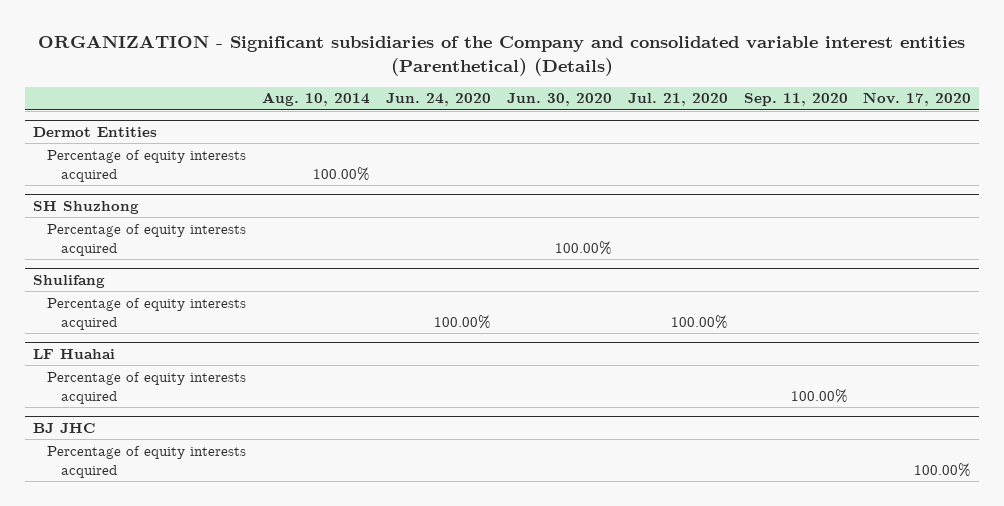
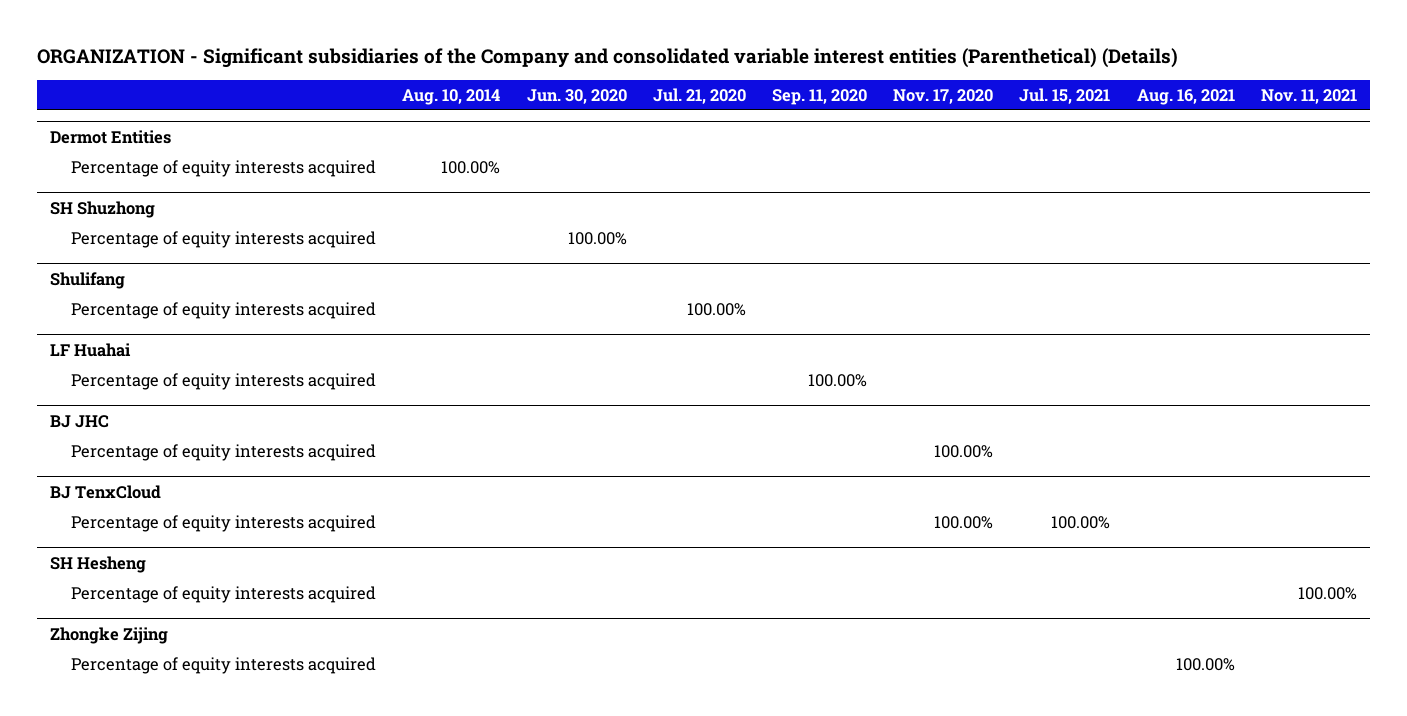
[385,93,491,107] Jun. 24, 2020 -> none
none -> [1019,87,1111,104] Jul. 15, 2021
none -> [1136,88,1235,105] Aug. 16, 2021
none -> [1260,88,1357,104] Nov. 11, 2021
none -> [50,484,162,499] BJ TenxCloud
none -> [71,515,377,533] Percentage of equity interests acquired
none -> [50,555,147,573] SH Hesheng
none -> [71,586,377,604] Percentage of equity interests acquired
none -> [50,626,169,644] Zhongke Zijing
none -> [71,657,377,675] Percentage of equity interests acquired

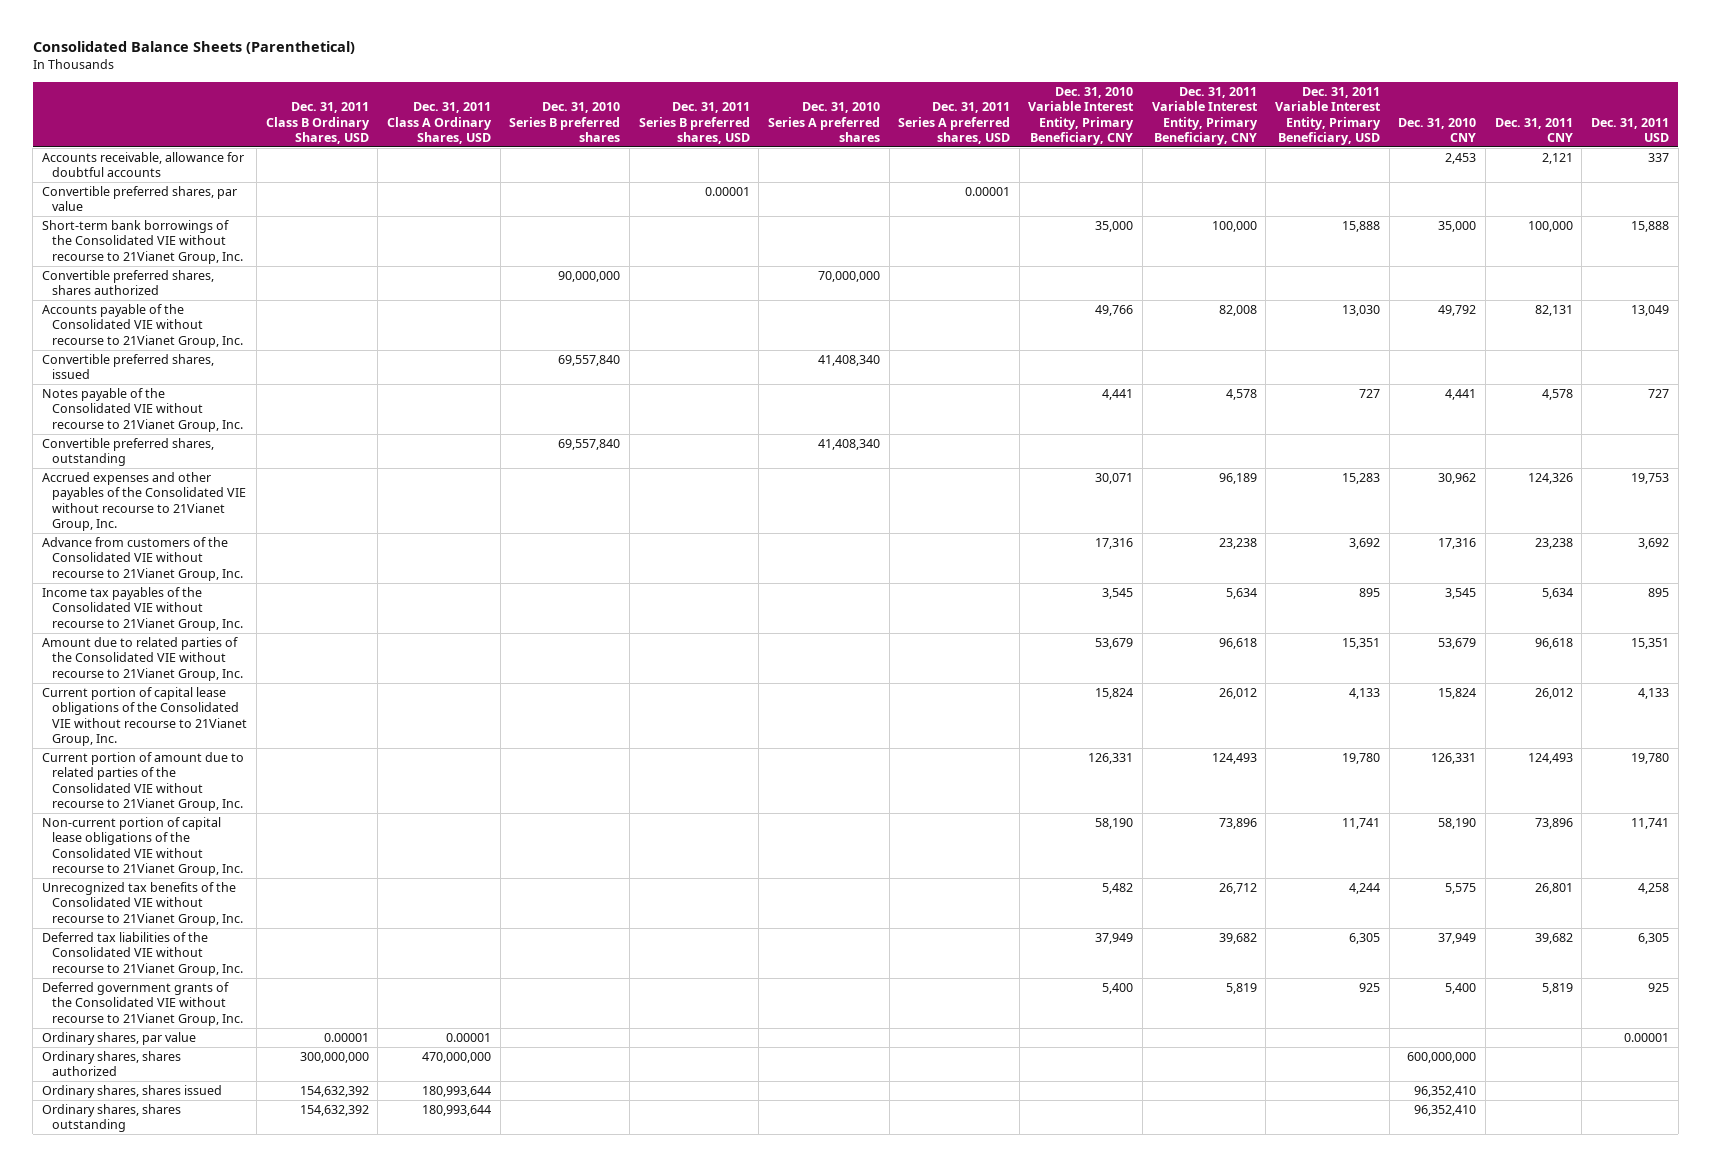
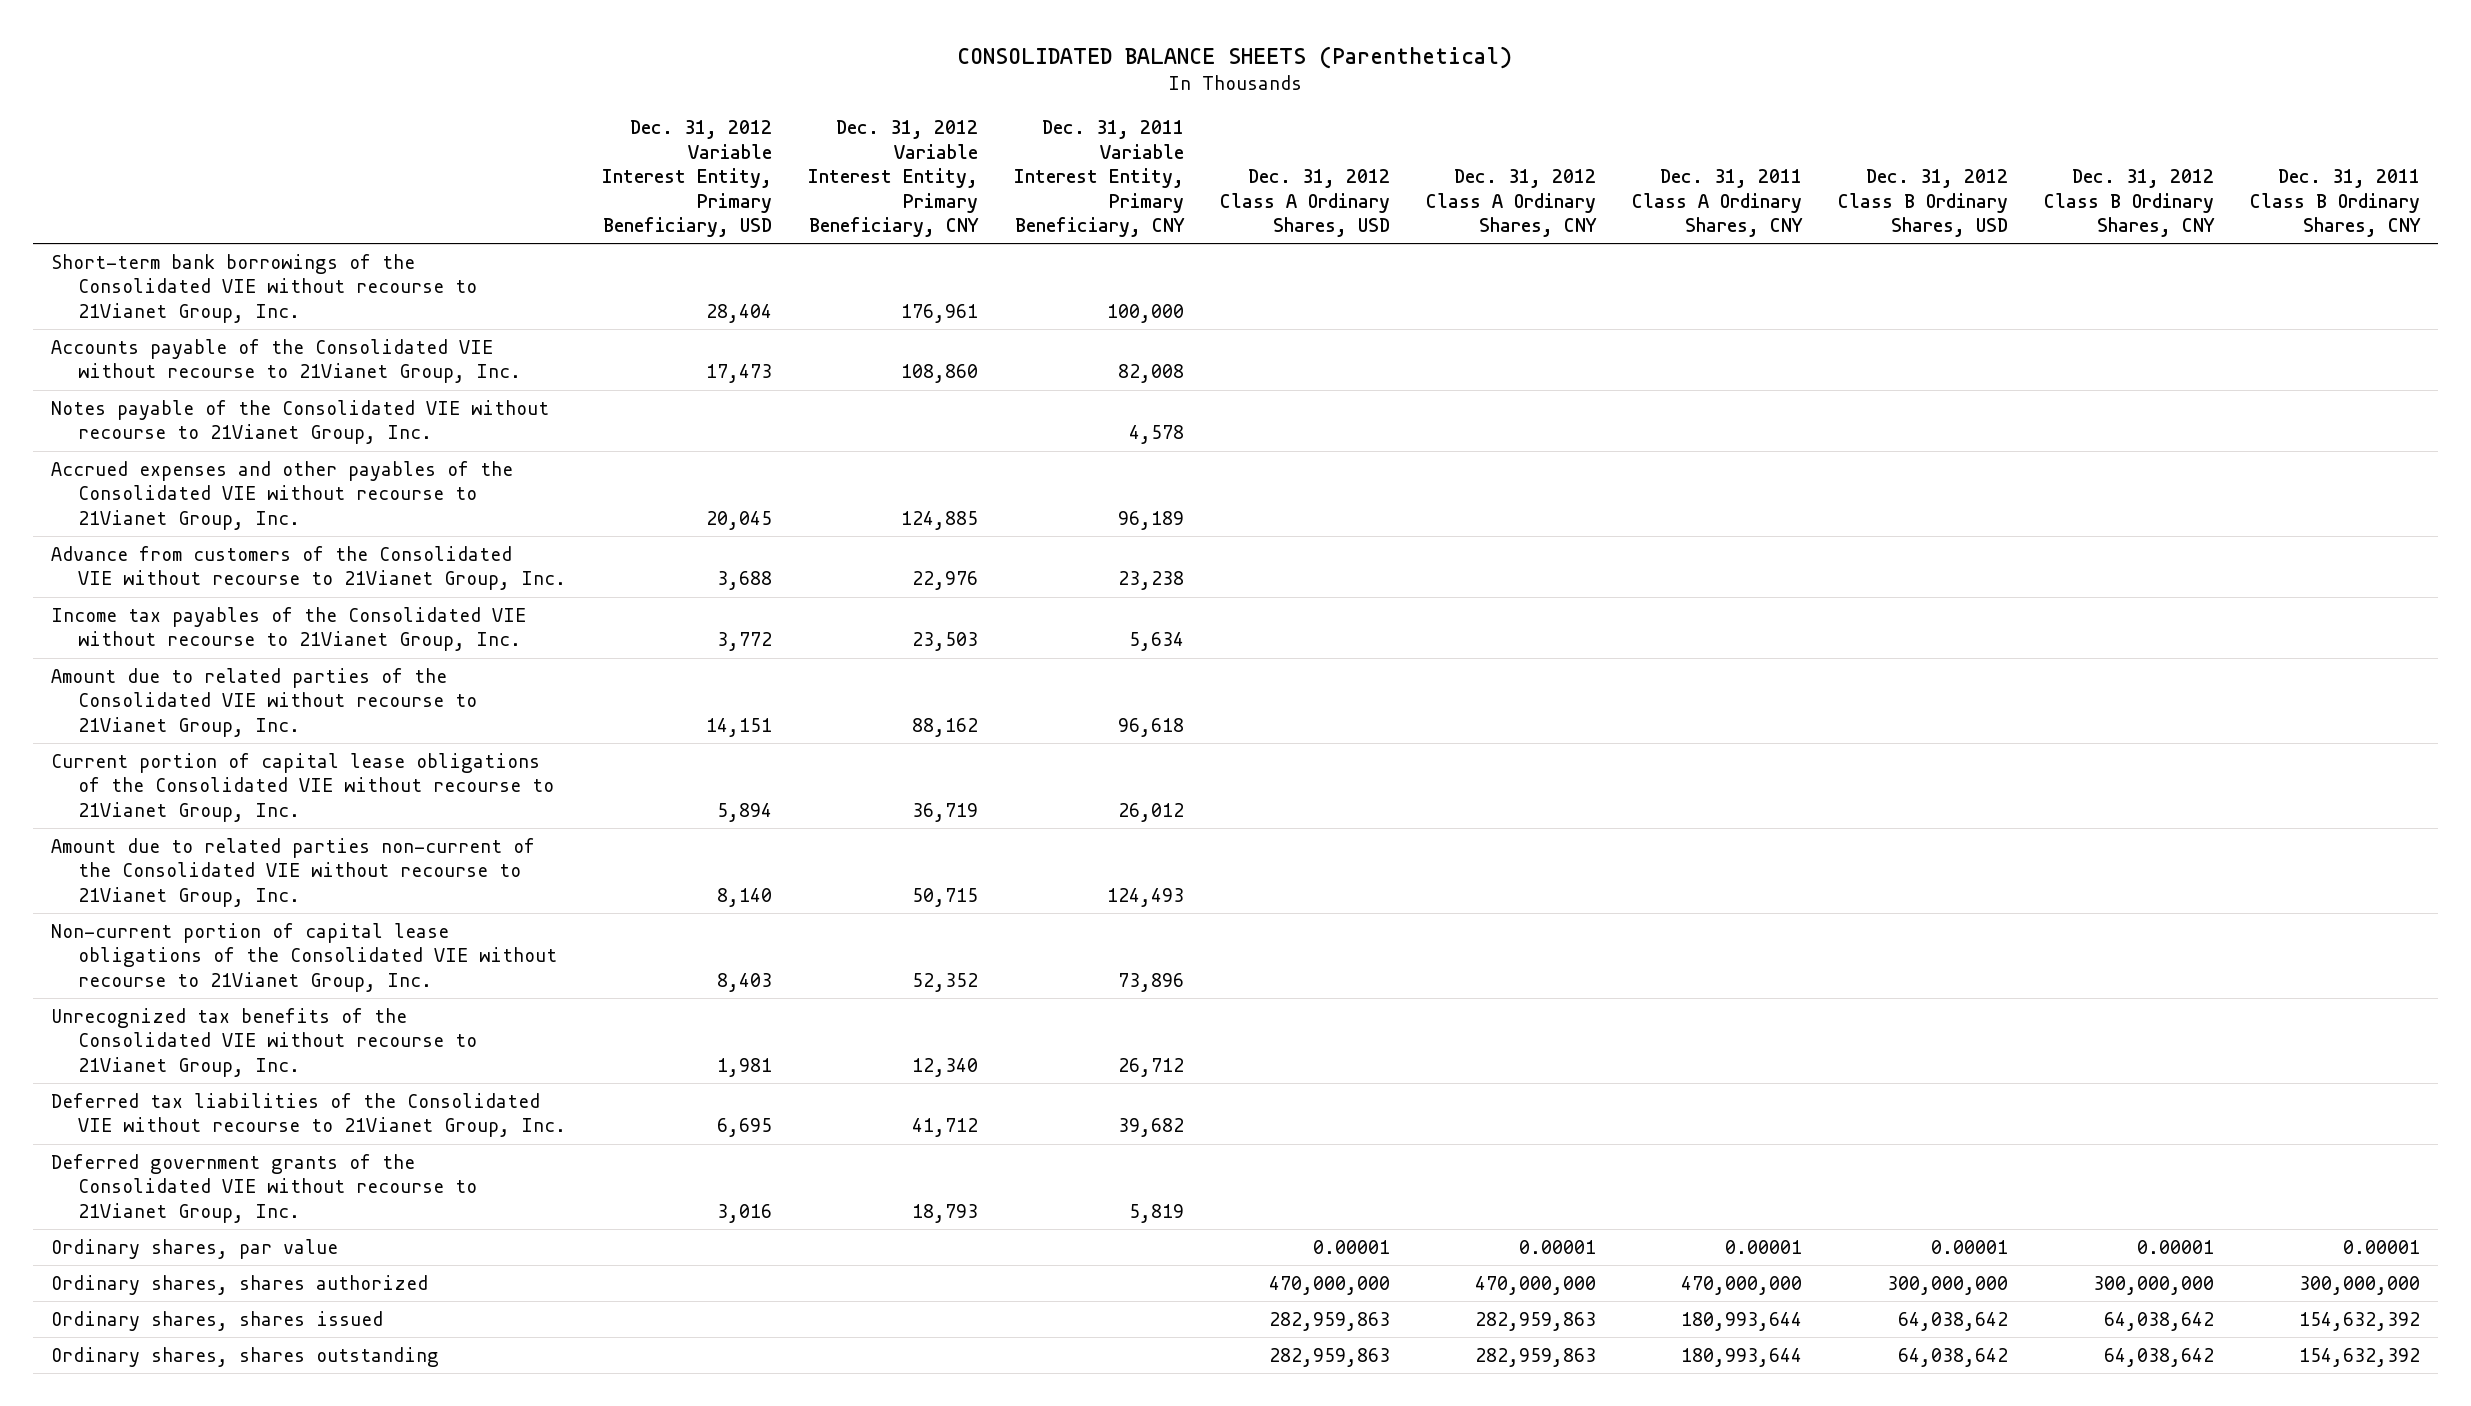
[32,41,355,55] Consolidated Balance Sheets (Parenthetical) -> [957,45,1513,69] CONSOLIDATED BALANCE SHEETS (Parenthetical)
[265,102,370,144] Dec. 31, 2011 Class B Ordinary Shares, USD -> none
[386,102,492,144] Dec. 31, 2011 Class A Ordinary Shares, USD -> none
[509,102,621,142] Dec. 31, 2010 Series B preferred shares -> none
[638,102,750,144] Dec. 31, 2011 Series B preferred shares, USD -> none
[767,102,880,142] Dec. 31, 2010 Series A preferred shares -> none
[898,102,1011,144] Dec. 31, 2011 Series A preferred shares, USD -> none
[1028,86,1135,145] Dec. 31, 2010 Variable Interest Entity, Primary Beneficiary, CNY -> none
[1275,86,1382,145] Dec. 31, 2011 Variable Interest Entity, Primary Beneficiary, USD -> none
[1398,117,1477,142] Dec. 31, 2010 CNY -> none
[1494,117,1573,142] Dec. 31, 2011 CNY -> none
[1591,117,1670,142] Dec. 31, 2011 USD -> none
none -> [602,120,773,238] Dec. 31, 2012 Variable Interest Entity, Primary Beneficiary, USD
none -> [808,120,980,238] Dec. 31, 2012 Variable Interest Entity, Primary Beneficiary, CNY
none -> [1220,169,1391,238] Dec. 31, 2012 Class A Ordinary Shares, USD
none -> [1425,169,1597,238] Dec. 31, 2012 Class A Ordinary Shares, CNY
none -> [1631,169,1803,238] Dec. 31, 2011 Class A Ordinary Shares, CNY
none -> [1837,169,2008,238] Dec. 31, 2012 Class B Ordinary Shares, USD
none -> [2043,169,2215,238] Dec. 31, 2012 Class B Ordinary Shares, CNY
none -> [2249,169,2421,238] Dec. 31, 2011 Class B Ordinary Shares, CNY
[42,152,245,178] Accounts receivable, allowance for doubtful accounts -> none
[42,186,238,212] Convertible preferred shares, par value -> none
[42,270,215,296] Convertible preferred shares, shares authorized -> none
[42,354,215,380] Convertible preferred shares, issued -> none
[42,438,215,467] Convertible preferred shares, outstanding -> none
[42,752,245,811] Current portion of amount due to related parties of the Consolidated VIE without recourse to 21Vianet Group, Inc. -> [51,837,536,907] Amount due to related parties non-current of the Consolidated VIE without recourse to 21Vianet Group, Inc.

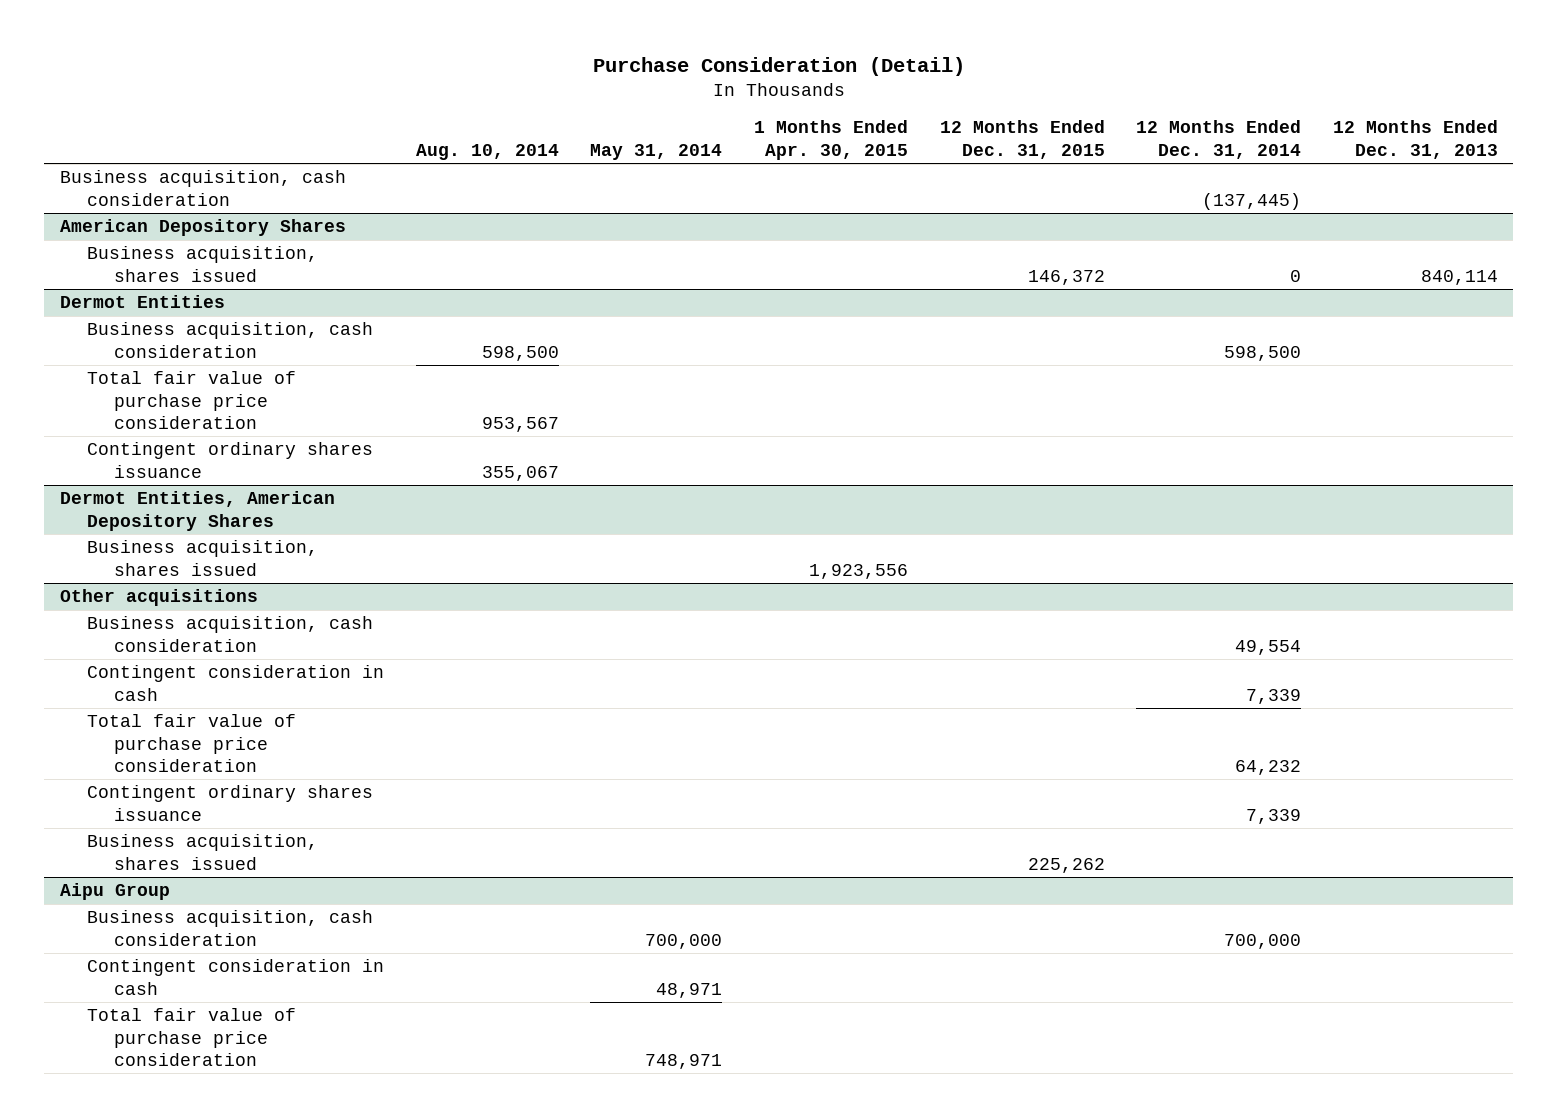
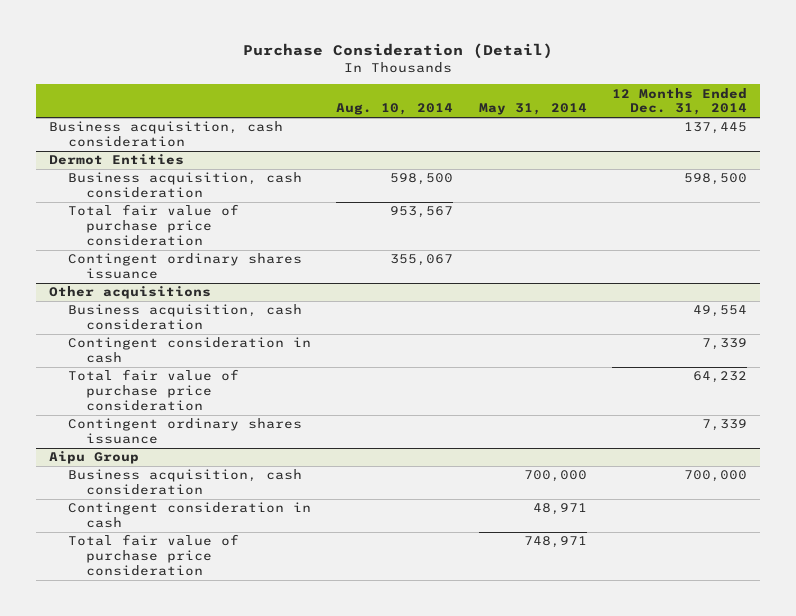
[753,120,908,160] 1 Months Ended Apr. 30, 2015 -> none
[939,120,1105,159] 12 Months Ended Dec. 31, 2015 -> none
[1332,120,1498,159] 12 Months Ended Dec. 31, 2013 -> none
[60,219,347,237] American Depository Shares -> none
[87,246,319,282] Business acquisition, shares issued -> none
[1202,192,1302,210] (137,445) -> [684,122,748,135] 137,445
[60,491,336,531] Dermot Entities, American Depository Shares -> none
[87,540,319,576] Business acquisition, shares issued -> none
[87,834,319,870] Business acquisition, shares issued -> none

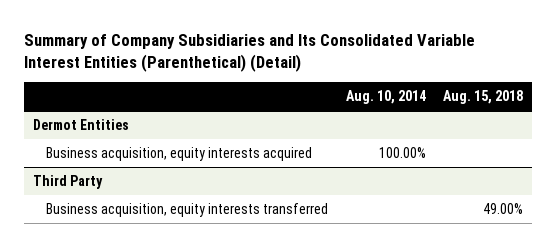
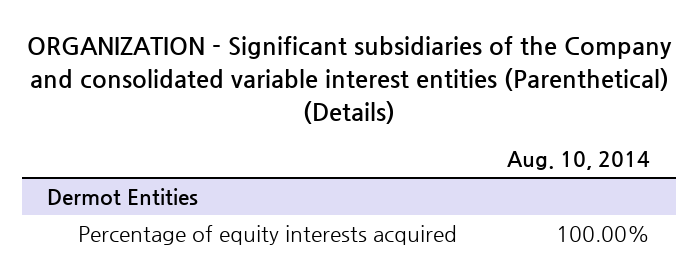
[24,34,476,73] Summary of Company Subsidiaries and Its Consolidated Variable Interest Entities (Parenthetical) (Detail) -> [26,36,672,124] ORGANIZATION - Significant subsidiaries of the Company and consolidated variable interest entities (Parenthetical) (Details)
[443,90,524,105] Aug. 15, 2018 -> none
[32,175,103,190] Third Party -> none
[46,203,329,218] Business acquisition, equity interests transferred -> none
[46,147,313,162] Business acquisition, equity interests acquired -> [77,224,457,245] Percentage of equity interests acquired

